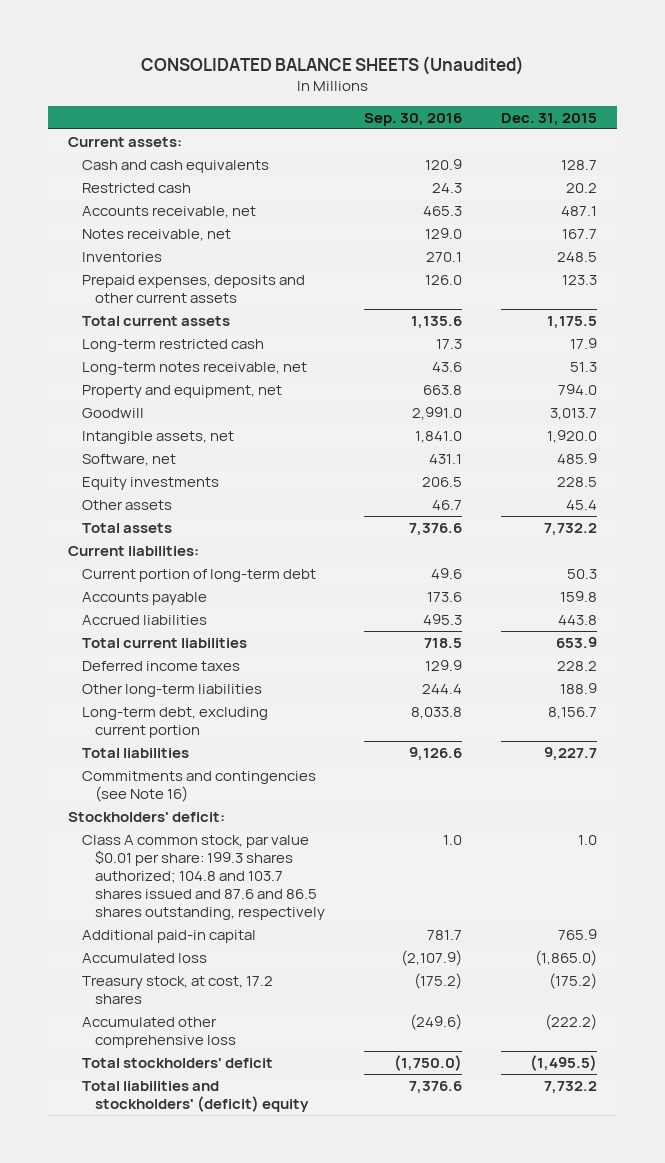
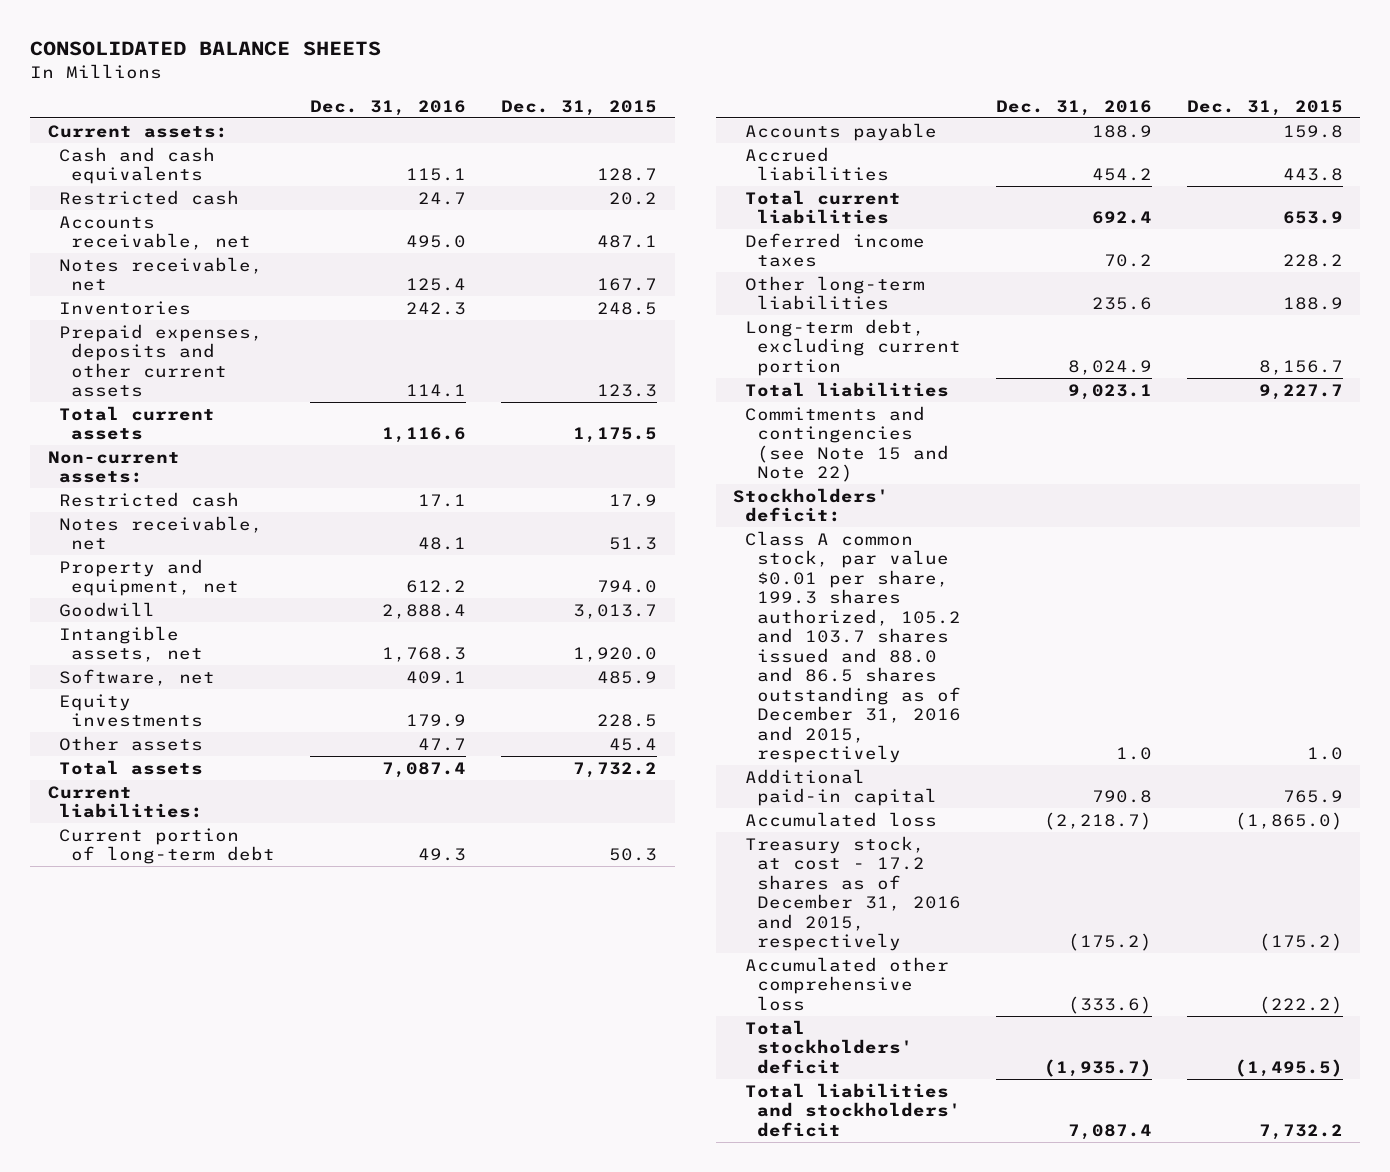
[140,56,524,76] CONSOLIDATED BALANCE SHEETS (Unaudited) -> [29,41,381,57] CONSOLIDATED BALANCE SHEETS
[364,112,463,126] Sep. 30, 2016 -> none
none -> [310,99,467,116] Dec. 31, 2016
none -> [47,450,180,484] Non-current assets:
[81,338,264,352] Long-term restricted cash -> [59,491,240,507] Restricted cash
[81,361,307,375] Long-term notes receivable, net -> [59,515,264,551] Notes receivable, net
[81,770,316,802] Commitments and contingencies (see Note 16) -> [745,405,949,483] Commitments and contingencies (see Note 15 and Note 22)
[81,834,326,921] Class A common stock, par value $0.01 per share: 199.3 shares authorized; 104.8 and 103.7 shares issued and 87.6 and 86.5 shares outstanding, respectively -> [745,530,961,764] Class A common stock, par value $0.01 per share, 199.3 shares authorized, 105.2 and 103.7 shares issued and 88.0 and 86.5 shares outstanding as of December 31, 2016 and 2015, respectively
[81,975,273,1004] Treasury stock, at cost, 17.2 shares -> [745,835,961,952] Treasury stock, at cost - 17.2 shares as of December 31, 2016 and 2015, respectively
[81,1080,310,1112] Total liabilities and stockholders' (deficit) equity -> [745,1082,961,1137] Total liabilities and stockholders' deficit

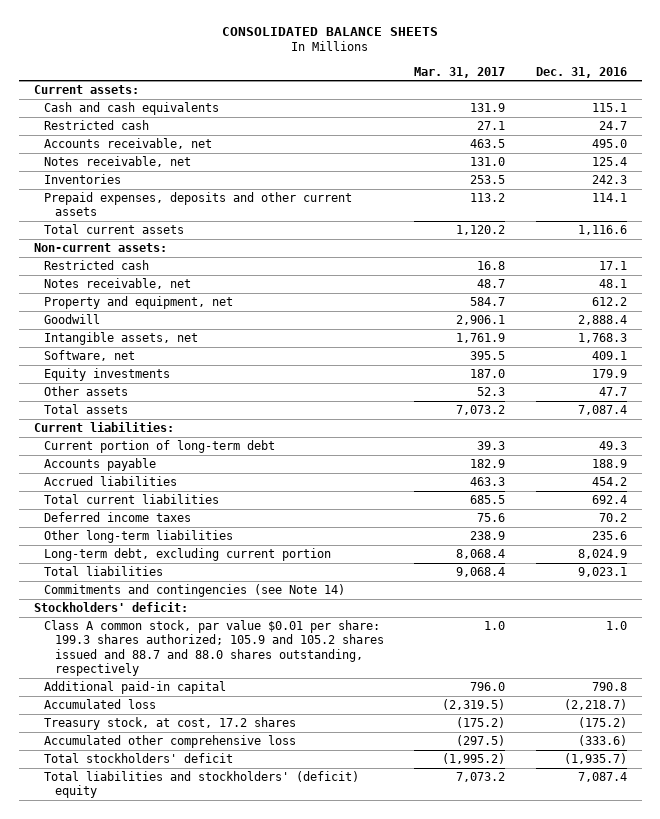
[501,99,658,116] Dec. 31, 2015 -> none
none -> [414,66,506,78] Mar. 31, 2017
[745,405,949,483] Commitments and contingencies (see Note 15 and Note 22) -> [44,583,346,597] Commitments and contingencies (see Note 14)
[745,530,961,764] Class A common stock, par value $0.01 per share, 199.3 shares authorized, 105.2 and 103.7 shares issued and 88.0 and 86.5 shares outstanding as of December 31, 2016 and 2015, respectively -> [44,619,385,677] Class A common stock, par value $0.01 per share: 199.3 shares authorized; 105.9 and 105.2 shares issued and 88.7 and 88.0 shares outstanding, respectively
[745,835,961,952] Treasury stock, at cost - 17.2 shares as of December 31, 2016 and 2015, respectively -> [44,716,297,730] Treasury stock, at cost, 17.2 shares
[745,1082,961,1137] Total liabilities and stockholders' deficit -> [44,770,360,799] Total liabilities and stockholders' (deficit) equity

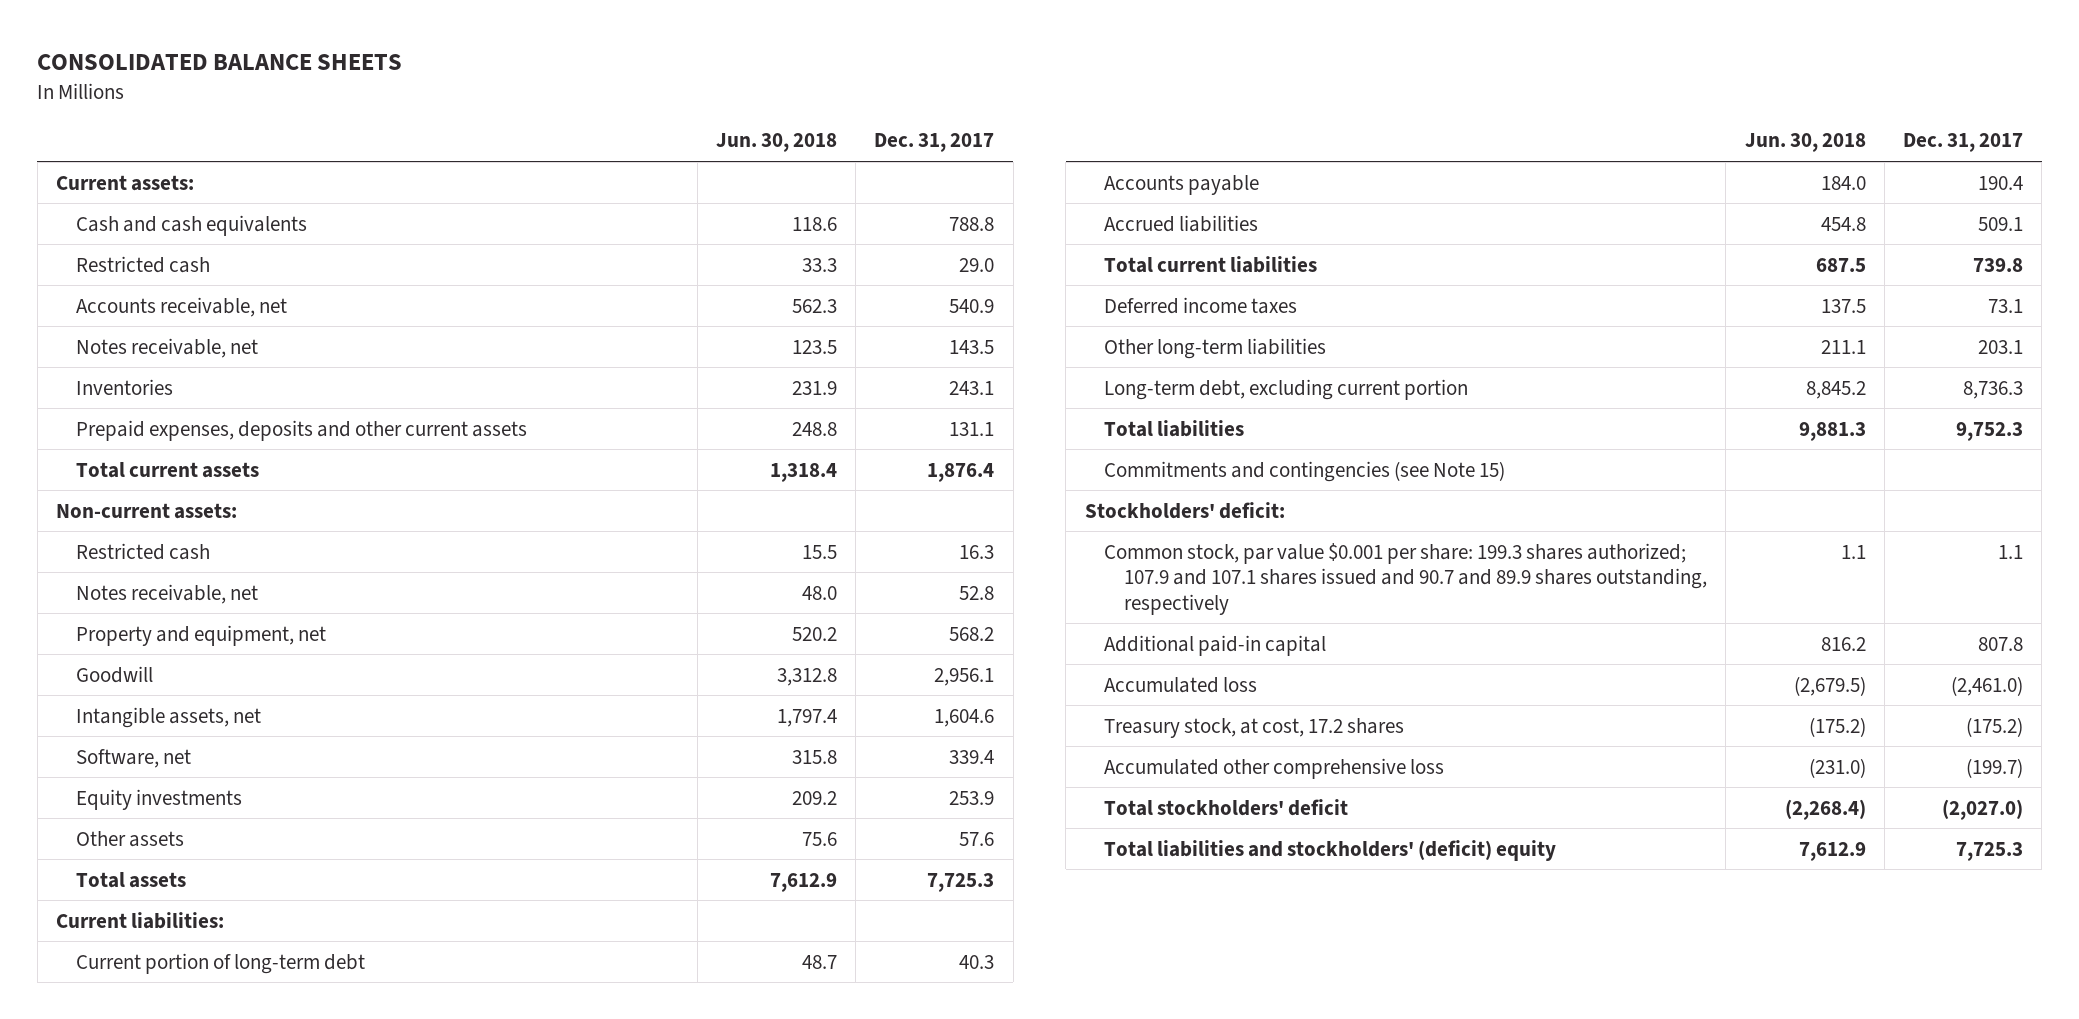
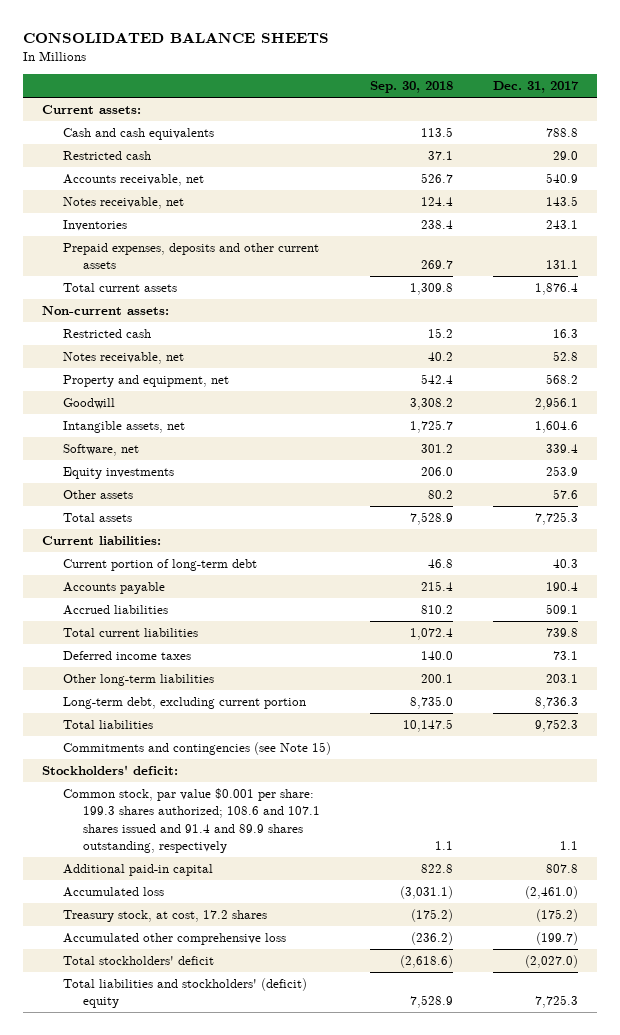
[715,133,837,153] Jun. 30, 2018 -> none
none -> [370,81,454,94] Sep. 30, 2018
[1104,542,1708,615] Common stock, par value $0.001 per share: 199.3 shares authorized; 107.9 and 107.1 shares issued and 90.7 and 89.9 shares outstanding, respectively -> [62,788,321,853] Common stock, par value $0.001 per share: 199.3 shares authorized; 108.6 and 107.1 shares issued and 91.4 and 89.9 shares outstanding, respectively

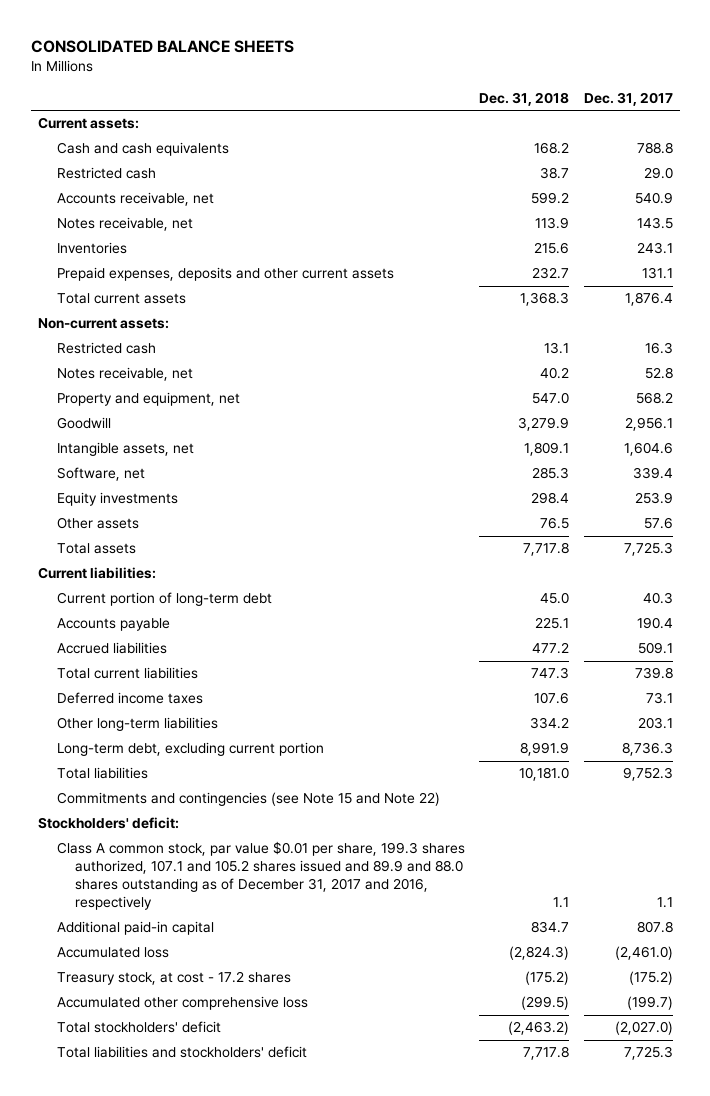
[370,81,454,94] Sep. 30, 2018 -> none
none -> [479,91,570,106] Dec. 31, 2018
[62,742,331,756] Commitments and contingencies (see Note 15) -> [56,792,440,807] Commitments and contingencies (see Note 15 and Note 22)
[62,788,321,853] Common stock, par value $0.001 per share: 199.3 shares authorized; 108.6 and 107.1 shares issued and 91.4 and 89.9 shares outstanding, respectively -> [56,841,465,911] Class A common stock, par value $0.01 per share, 199.3 shares authorized, 107.1 and 105.2 shares issued and 89.9 and 88.0 shares outstanding as of December 31, 2017 and 2016, respectively
[62,910,267,923] Treasury stock, at cost, 17.2 shares -> [56,971,291,986] Treasury stock, at cost - 17.2 shares
[62,978,307,1009] Total liabilities and stockholders' (deficit) equity -> [56,1046,307,1059] Total liabilities and stockholders' deficit

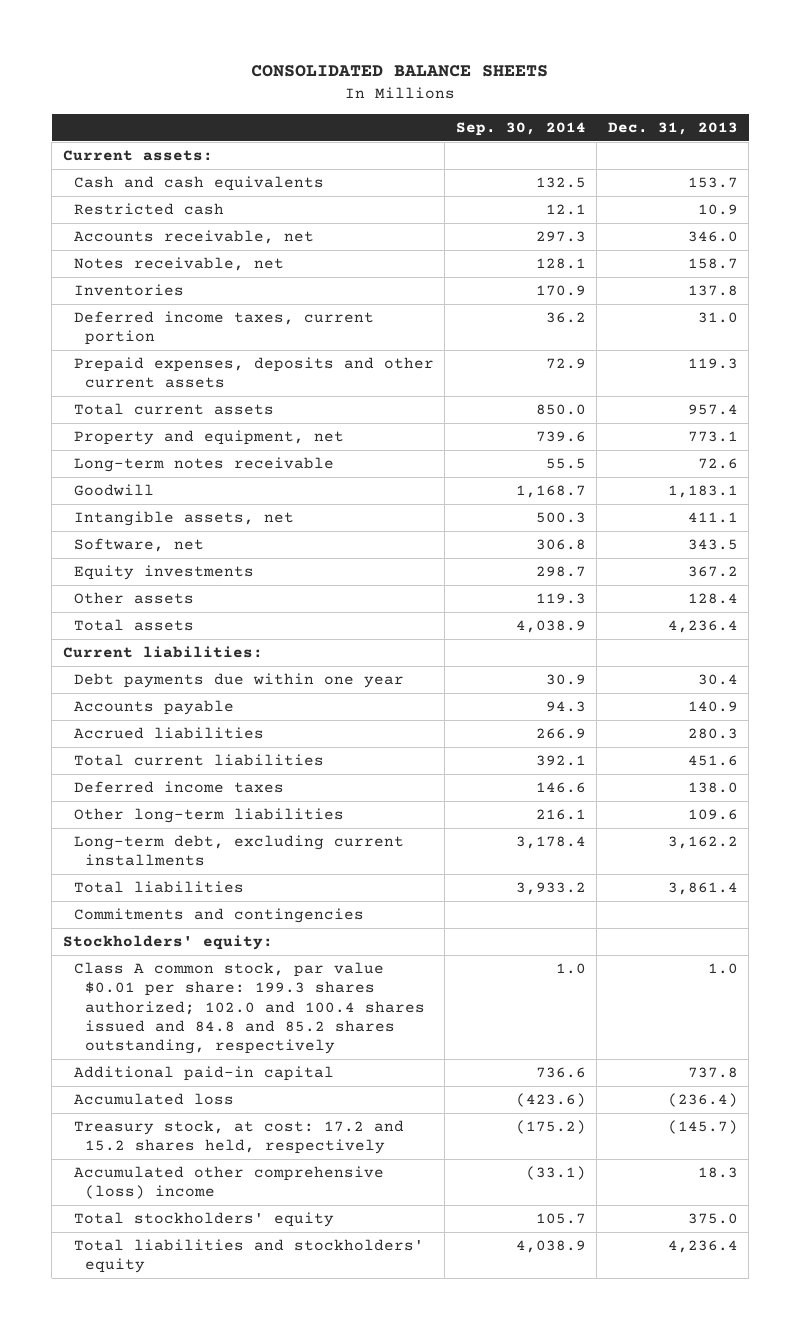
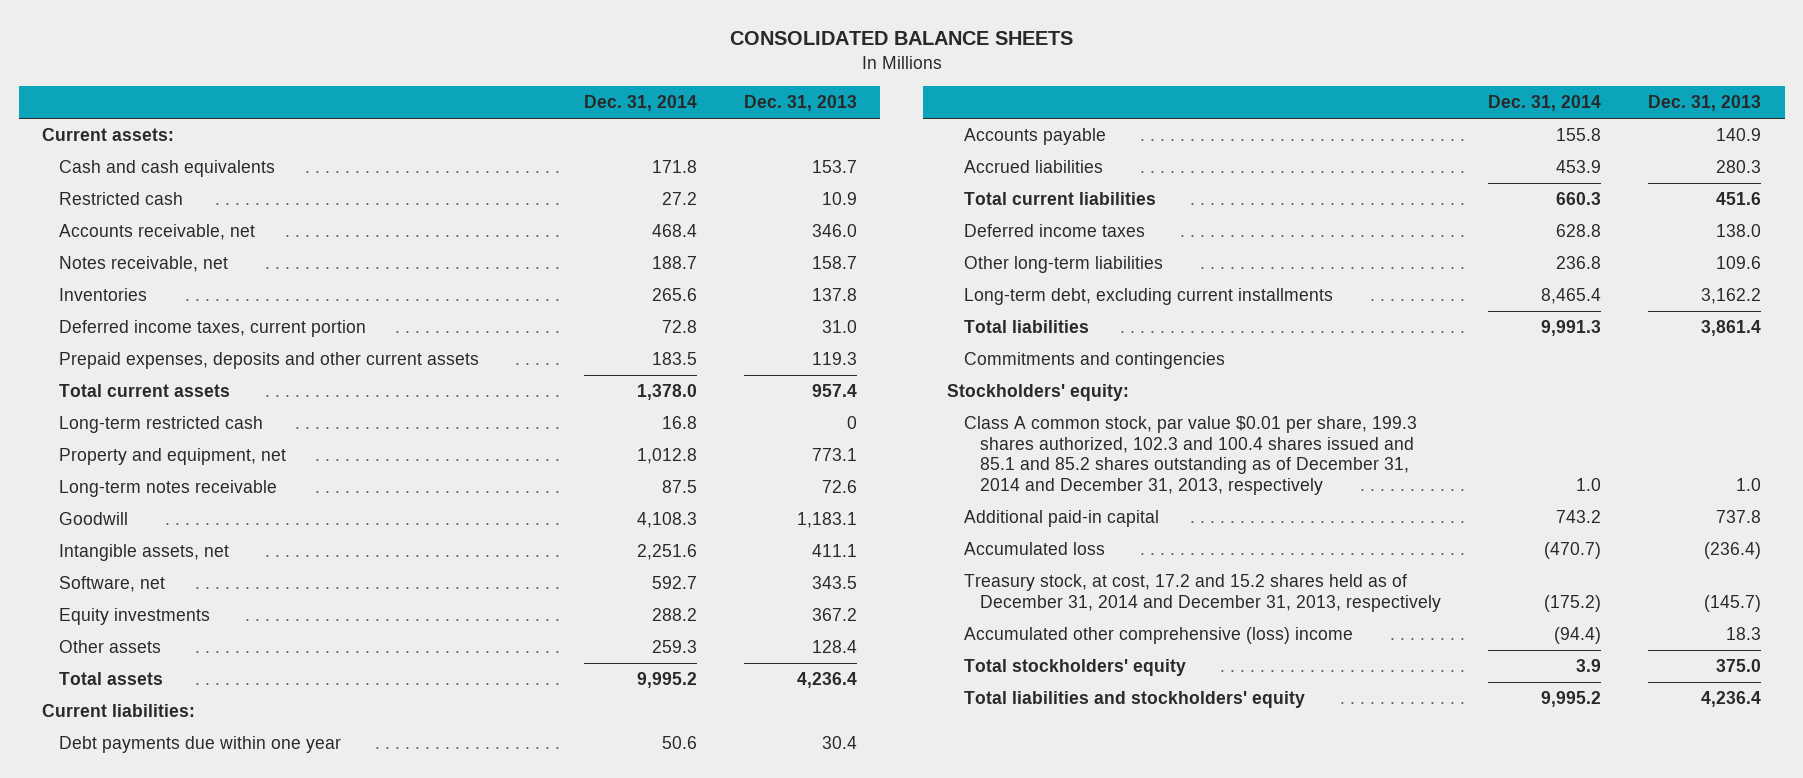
[455,121,586,136] Sep. 30, 2014 -> none
none -> [583,95,697,112] Dec. 31, 2014
none -> [58,416,263,434] Long-term restricted cash
[73,962,426,1055] Class A common stock, par value $0.01 per share: 199.3 shares authorized; 102.0 and 100.4 shares issued and 84.8 and 85.2 shares outstanding, respectively -> [963,416,1417,495] Class A common stock, par value $0.01 per share, 199.3 shares authorized, 102.3 and 100.4 shares issued and 85.1 and 85.2 shares outstanding as of December 31, 2014 and December 31, 2013, respectively
[73,1120,404,1155] Treasury stock, at cost: 17.2 and 15.2 shares held, respectively -> [963,574,1442,612] Treasury stock, at cost, 17.2 and 15.2 shares held as of December 31, 2014 and December 31, 2013, respectively

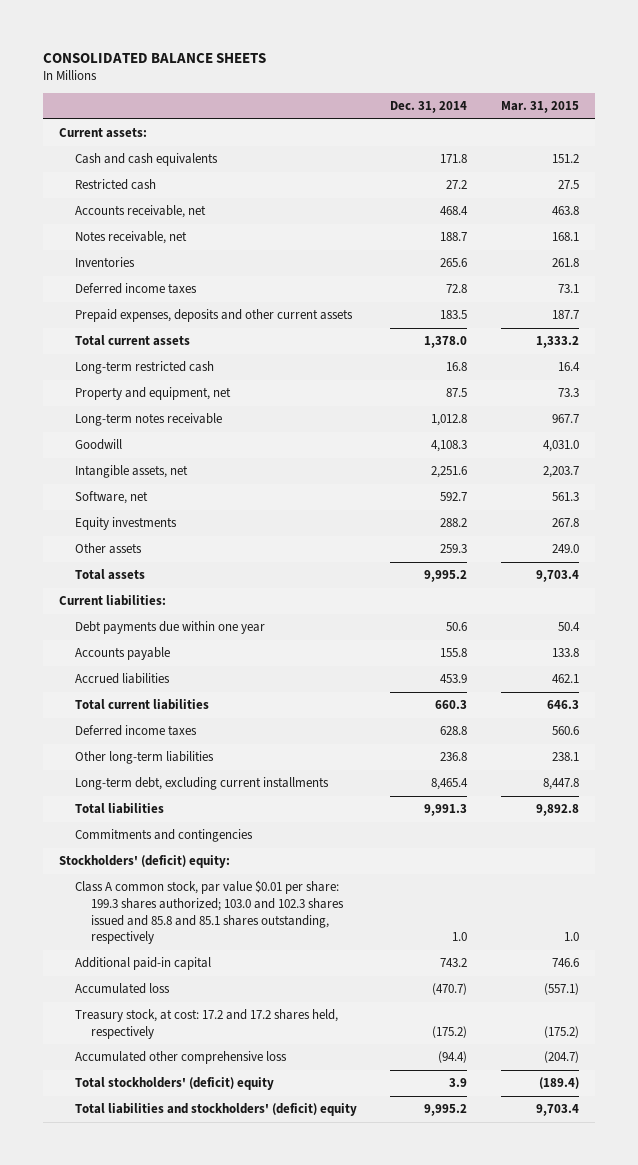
[743,95,857,112] Dec. 31, 2013 -> none
none -> [500,101,579,114] Mar. 31, 2015
[58,320,366,338] Deferred income taxes, current portion -> [75,283,198,295] Deferred income taxes
[636,448,697,465] 1,012.8 -> [446,388,468,398] 87.5
[661,480,697,494] 87.5 -> [431,414,468,427] 1,012.8
[946,384,1129,402] Stockholders' equity: -> [59,855,231,869] Stockholders' (deficit) equity:
[963,416,1417,495] Class A common stock, par value $0.01 per share, 199.3 shares authorized, 102.3 and 100.4 shares issued and 85.1 and 85.2 shares outstanding as of December 31, 2014 and December 31, 2013, respectively -> [75,880,345,945] Class A common stock, par value $0.01 per share: 199.3 shares authorized; 103.0 and 102.3 shares issued and 85.8 and 85.1 shares outstanding, respectively
[963,574,1442,612] Treasury stock, at cost, 17.2 and 15.2 shares held as of December 31, 2014 and December 31, 2013, respectively -> [75,1009,339,1039] Treasury stock, at cost: 17.2 and 17.2 shares held, respectively
[963,627,1353,645] Accumulated other comprehensive (loss) income -> [75,1051,288,1065] Accumulated other comprehensive loss
[963,659,1186,677] Total stockholders' equity -> [75,1077,275,1091] Total stockholders' (deficit) equity
[963,691,1305,709] Total liabilities and stockholders' equity -> [75,1103,358,1117] Total liabilities and stockholders' (deficit) equity

